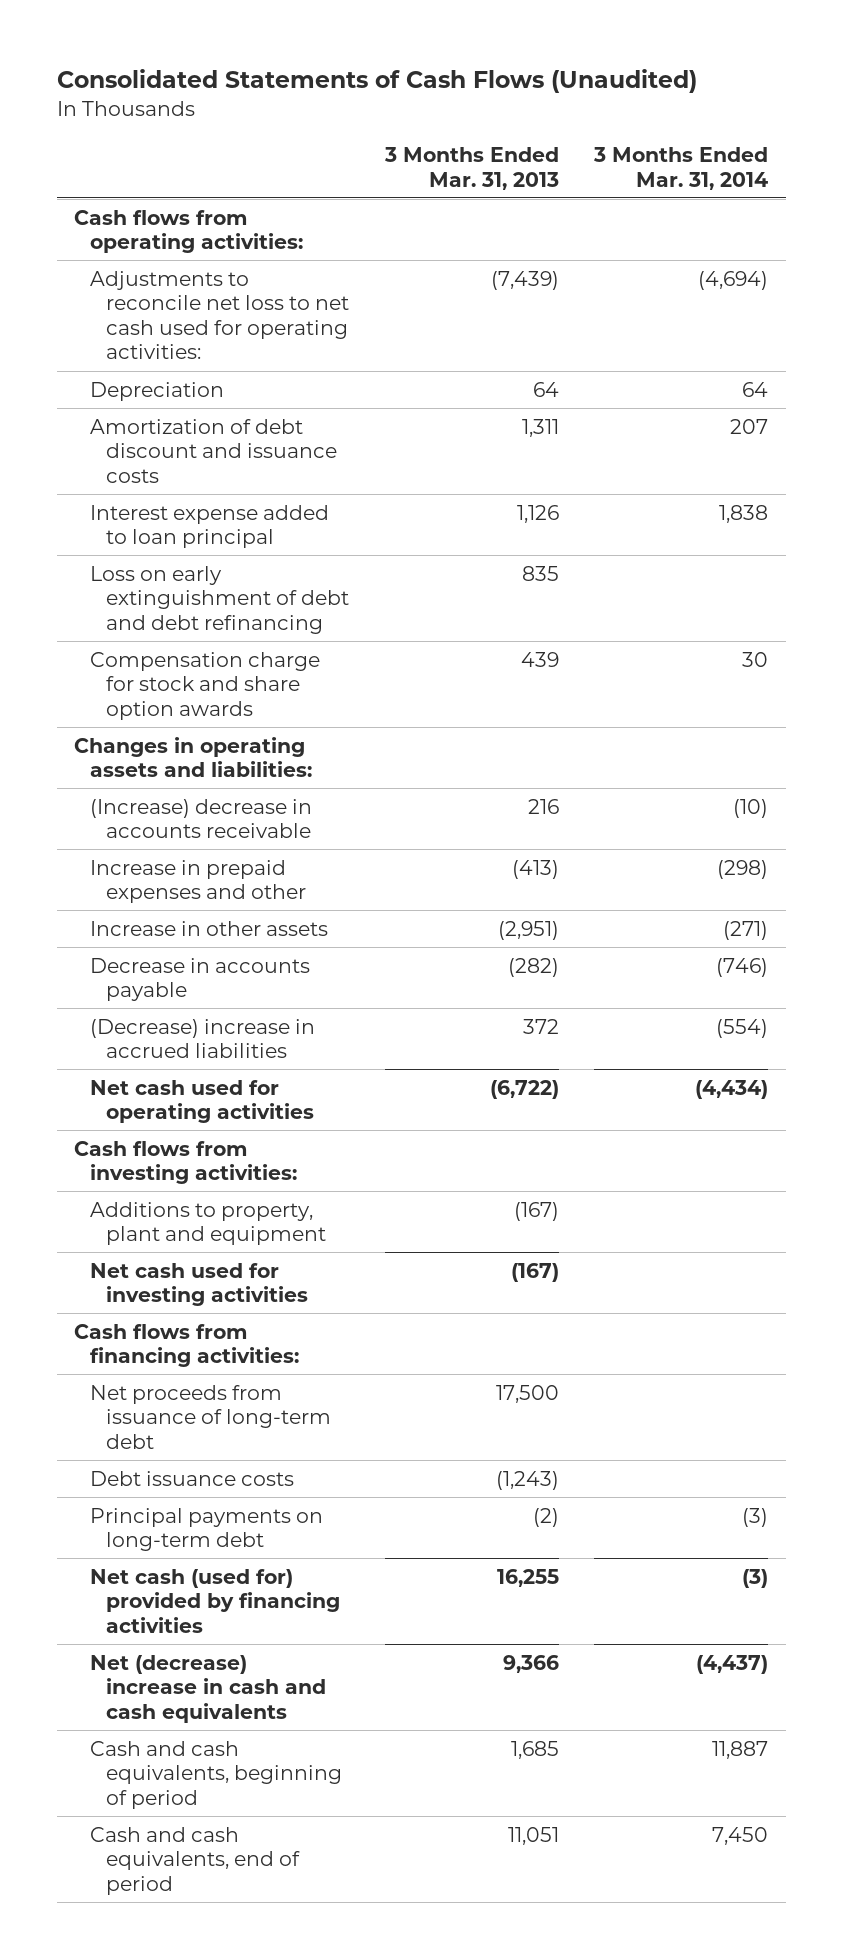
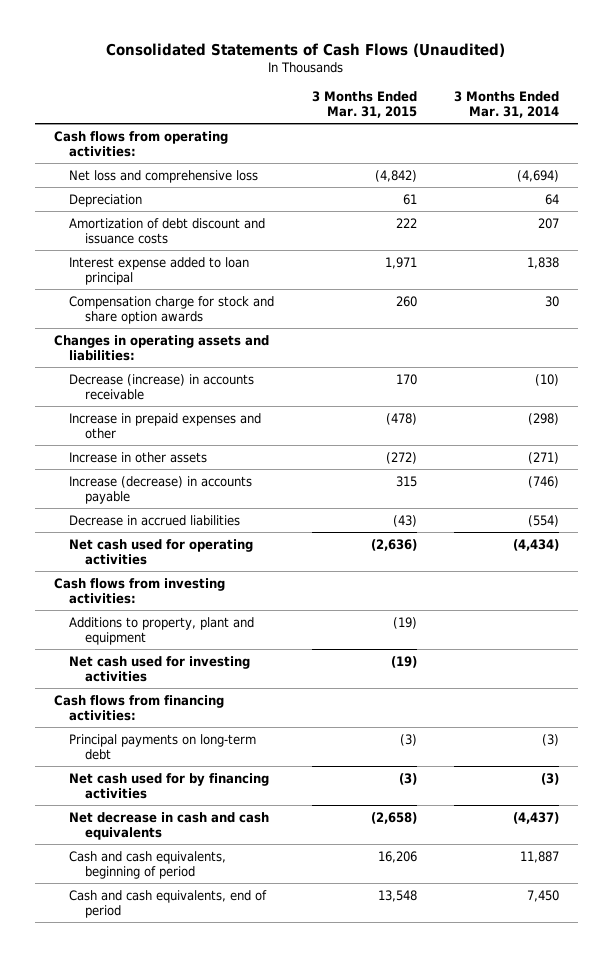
[383,147,559,190] 3 Months Ended Mar. 31, 2013 -> none
none -> [311,90,417,118] 3 Months Ended Mar. 31, 2015
[90,270,350,360] Adjustments to reconcile net loss to net cash used for operating activities: -> [69,169,259,183] Net loss and comprehensive loss
[90,565,350,634] Loss on early extinguishment of debt and debt refinancing -> none
[90,798,313,839] (Increase) decrease in accounts receivable -> [69,373,255,400] Decrease (increase) in accounts receivable
[90,957,311,1002] Decrease in accounts payable -> [69,475,253,504] Increase (decrease) in accounts payable
[90,1018,316,1059] (Decrease) increase in accrued liabilities -> [69,514,241,526] Decrease in accrued liabilities
[90,1384,332,1449] Net proceeds from issuance of long-term debt -> none
[90,1470,295,1486] Debt issuance costs -> none
[90,1568,341,1633] Net cash (used for) provided by financing activities -> [69,772,270,799] Net cash used for by financing activities
[90,1654,327,1723] Net (decrease) increase in cash and cash equivalents -> [69,811,270,840] Net decrease in cash and cash equivalents

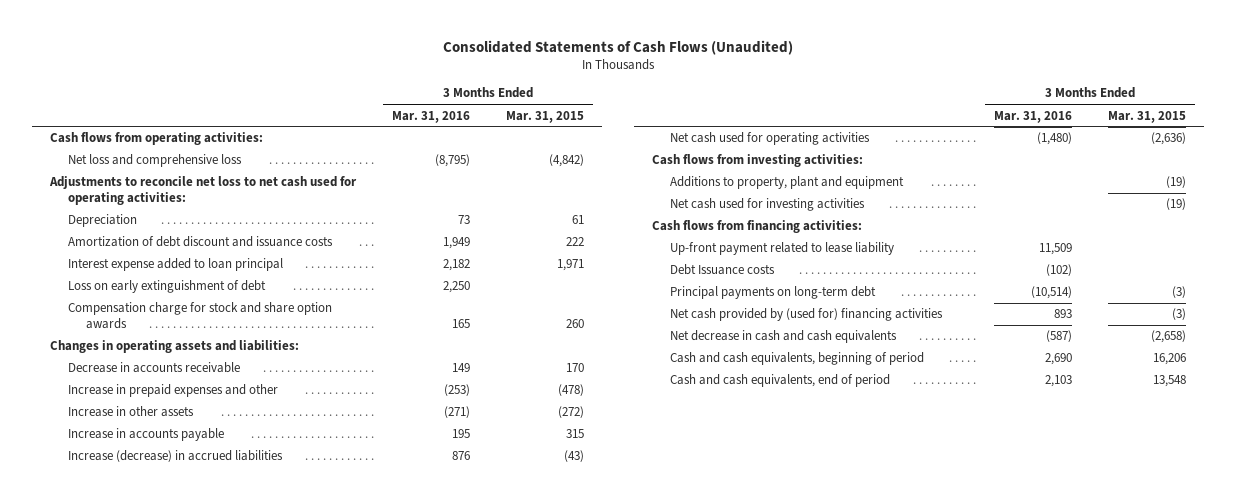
[453,90,559,118] 3 Months Ended Mar. 31, 2014 -> none
none -> [392,110,471,123] Mar. 31, 2016
none -> [49,176,358,205] Adjustments to reconcile net loss to net cash used for operating activities:
none -> [68,280,267,294] Loss on early extinguishment of debt
[69,373,255,400] Decrease (increase) in accounts receivable -> [68,362,241,374] Decrease in accounts receivable
[69,475,253,504] Increase (decrease) in accounts payable -> [68,428,225,442] Increase in accounts payable
[69,514,241,526] Decrease in accrued liabilities -> [68,450,284,463] Increase (decrease) in accrued liabilities
none -> [670,242,895,256] Up-front payment related to lease liability
none -> [670,264,776,276] Debt Issuance costs
[69,772,270,799] Net cash used for by financing activities -> [670,308,944,322] Net cash provided by (used for) financing activities

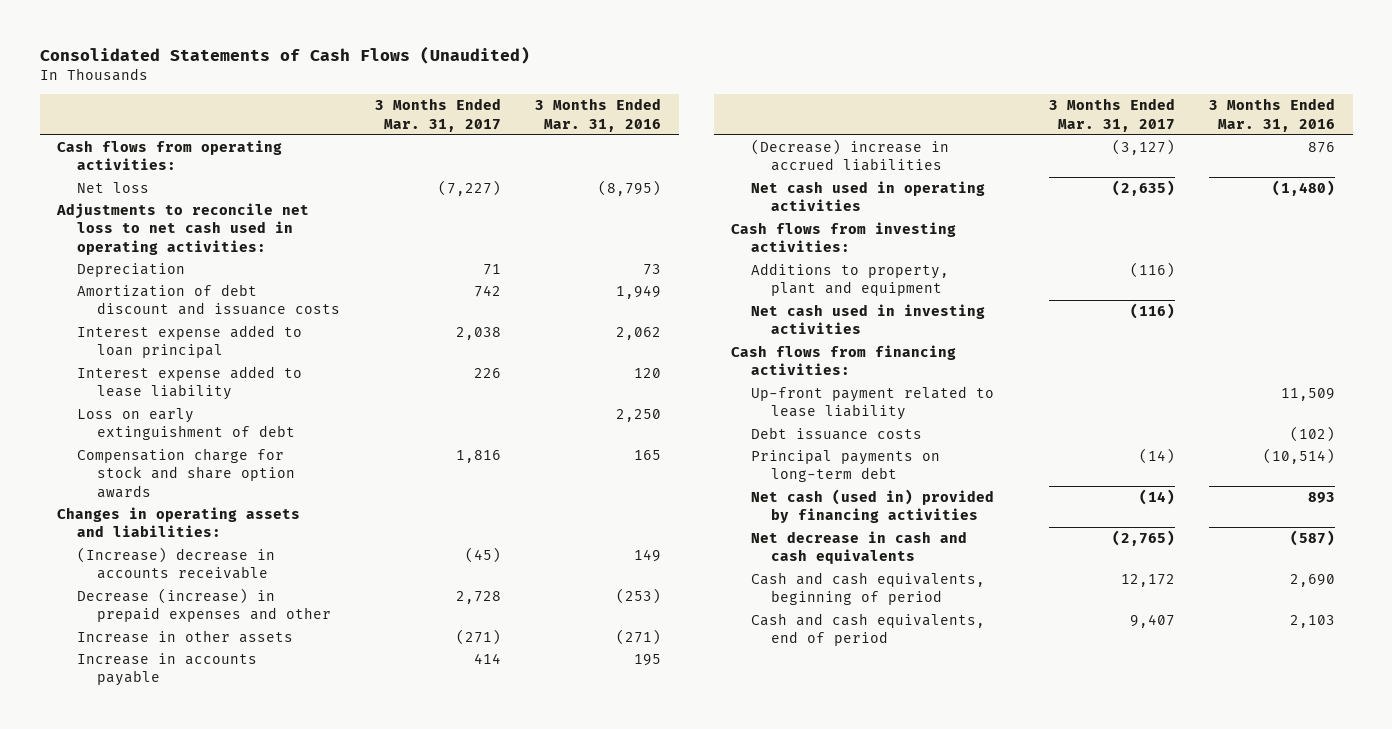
[506,110,585,123] Mar. 31, 2015 -> none
none -> [374,98,501,132] 3 Months Ended Mar. 31, 2017
[68,154,243,168] Net loss and comprehensive loss -> [77,182,150,194] Net loss
[49,176,358,205] Adjustments to reconcile net loss to net cash used for operating activities: -> [55,203,309,255] Adjustments to reconcile net loss to net cash used in operating activities:
[443,259,471,272] 2,182 -> [616,327,662,341] 2,062
none -> [77,366,303,401] Interest expense added to lease liability
[68,362,241,374] Decrease in accounts receivable -> [77,547,276,580] (Increase) decrease in accounts receivable
[68,384,279,398] Increase in prepaid expenses and other -> [77,588,332,623] Decrease (increase) in prepaid expenses and other
[68,450,284,463] Increase (decrease) in accrued liabilities -> [751,139,950,172] (Decrease) increase in accrued liabilities
[670,132,871,146] Net cash used for operating activities -> [751,181,986,212] Net cash used in operating activities
[670,198,866,212] Net cash used for investing activities -> [751,304,986,335] Net cash used in investing activities
[670,264,776,276] Debt Issuance costs -> [751,427,923,441] Debt issuance costs
[670,308,944,322] Net cash provided by (used for) financing activities -> [751,489,995,524] Net cash (used in) provided by financing activities

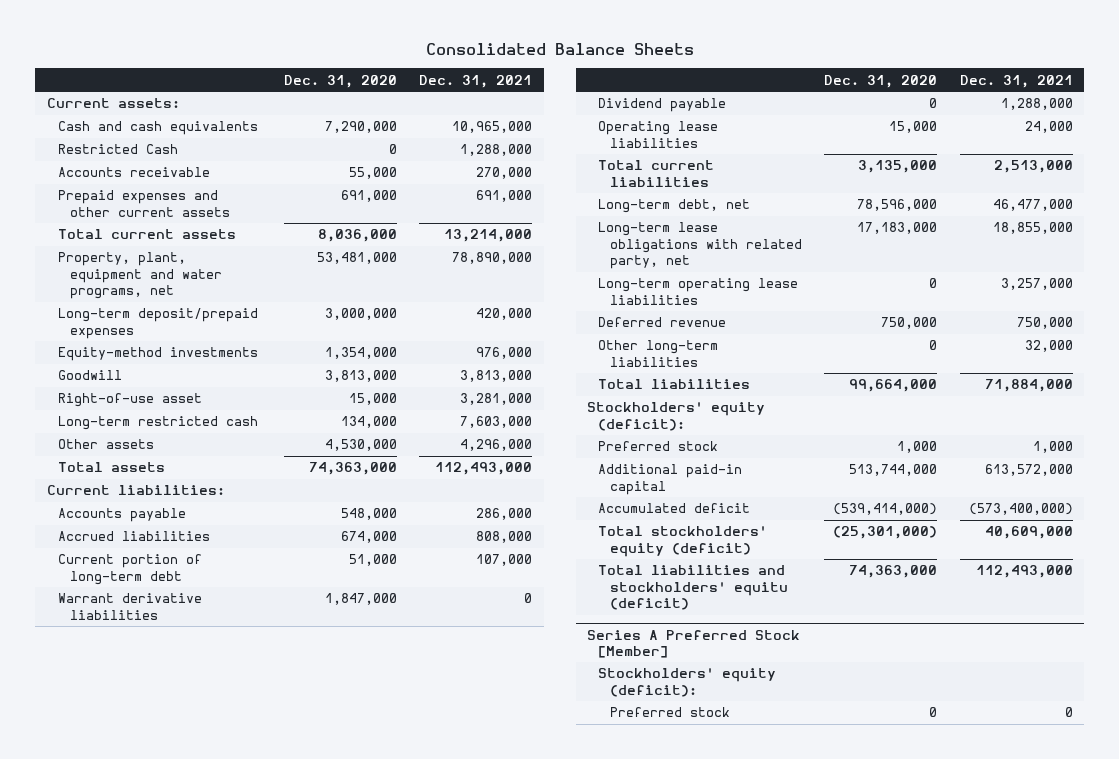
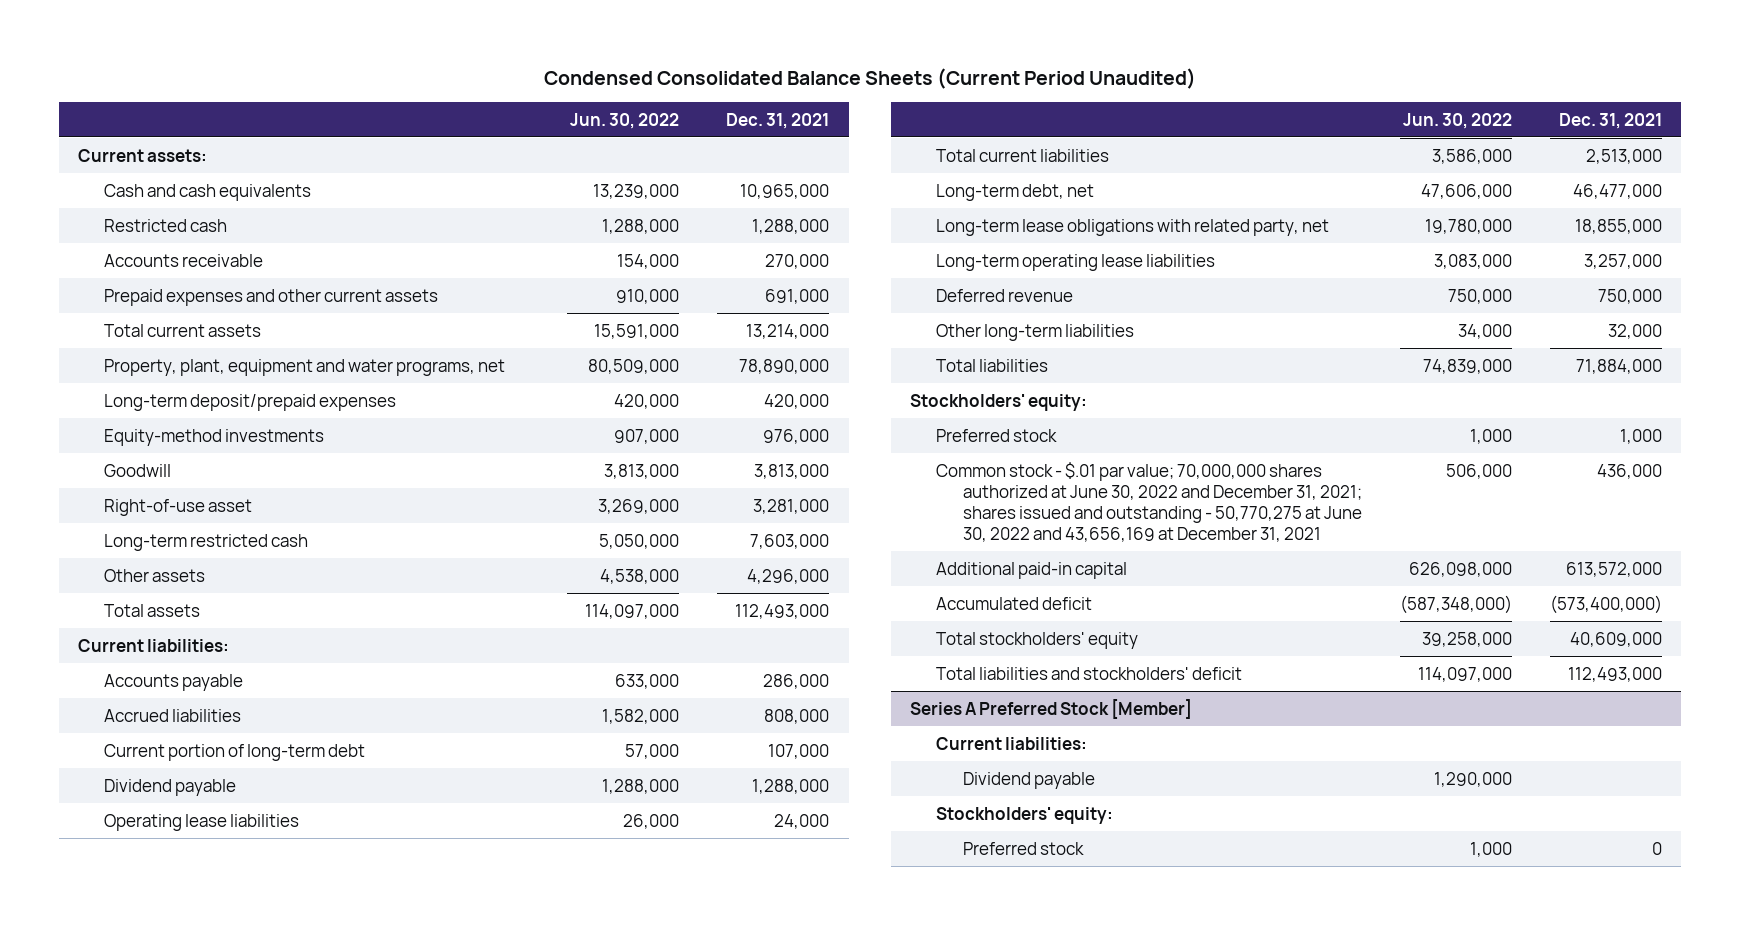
[425,43,694,56] Consolidated Balance Sheets -> [543,68,1196,90] Condensed Consolidated Balance Sheets (Current Period Unaudited)
[284,74,398,88] Dec. 31, 2020 -> none
none -> [570,112,680,129] Jun. 30, 2022
[58,144,179,155] Restricted Cash -> [103,218,227,232] Restricted cash
[58,593,203,620] Warrant derivative liabilities -> none
[586,402,765,431] Stockholders' equity (deficit): -> [910,393,1088,411] Stockholders' equity:
none -> [936,461,1362,542] Common stock - $.01 par value; 70,000,000 shares authorized at June 30, 2022 and December 31, 2021; shares issued and outstanding - 50,770,275 at June 30, 2022 and 43,656,169 at December 31, 2021
[598,526,768,557] Total stockholders' equity (deficit) -> [936,631,1139,649] Total stockholders' equity
[598,565,788,611] Total liabilities and stockholders' equitu (deficit) -> [936,666,1243,680] Total liabilities and stockholders' deficit
none -> [936,736,1088,750] Current liabilities:
none -> [962,771,1095,789] Dividend payable
[598,668,777,697] Stockholders' equity (deficit): -> [936,806,1114,824] Stockholders' equity:

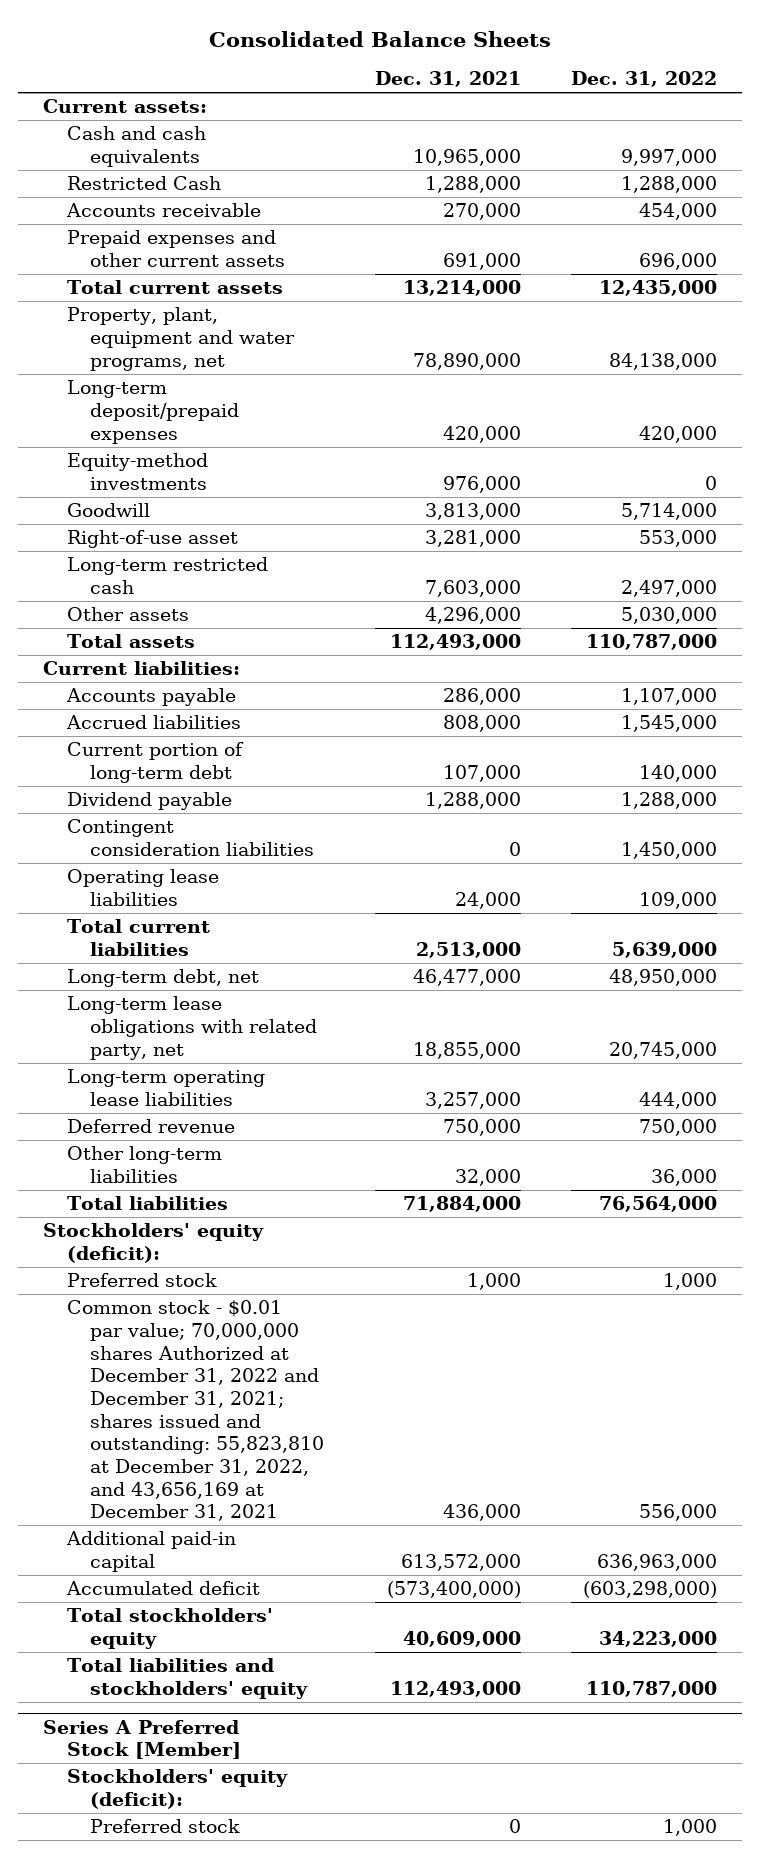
[543,68,1196,90] Condensed Consolidated Balance Sheets (Current Period Unaudited) -> [209,30,552,47] Consolidated Balance Sheets
[570,112,680,129] Jun. 30, 2022 -> none
none -> [570,71,717,88] Dec. 31, 2022
[103,218,227,232] Restricted cash -> [66,176,221,191] Restricted Cash
none -> [66,819,315,856] Contingent consideration liabilities
[910,393,1088,411] Stockholders' equity: -> [43,1223,265,1263] Stockholders' equity (deficit):
[936,461,1362,542] Common stock - $.01 par value; 70,000,000 shares authorized at June 30, 2022 and December 31, 2021; shares issued and outstanding - 50,770,275 at June 30, 2022 and 43,656,169 at December 31, 2021 -> [66,1300,325,1522] Common stock - $0.01 par value; 70,000,000 shares Authorized at December 31, 2022 and December 31, 2021; shares issued and outstanding: 55,823,810 at December 31, 2022, and 43,656,169 at December 31, 2021
[936,666,1243,680] Total liabilities and stockholders' deficit -> [66,1658,309,1699] Total liabilities and stockholders' equity
[936,736,1088,750] Current liabilities: -> none
[962,771,1095,789] Dividend payable -> none
[936,806,1114,824] Stockholders' equity: -> [66,1769,288,1809] Stockholders' equity (deficit):

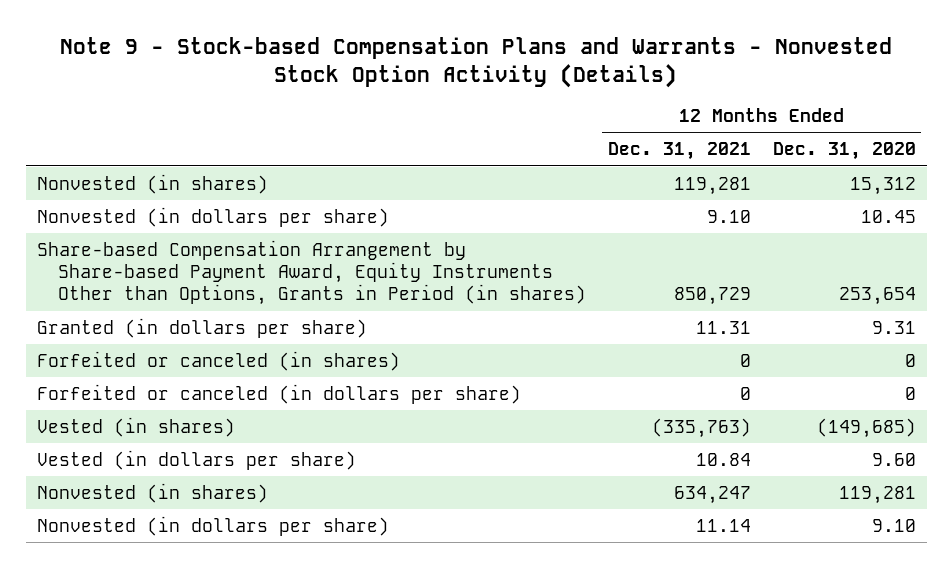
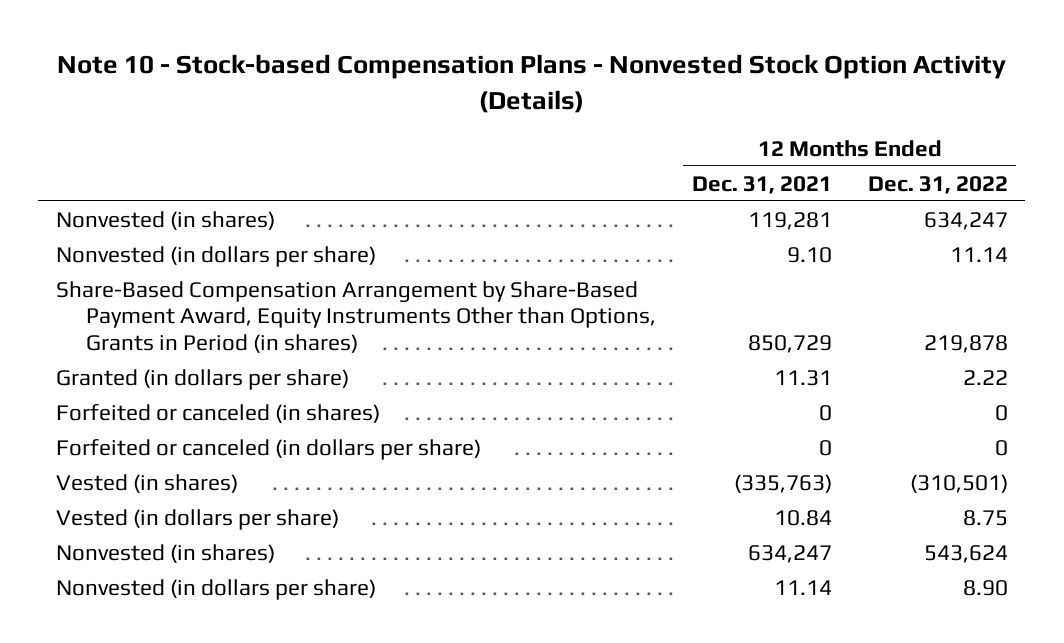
[60,36,893,88] Note 9 - Stock-based Compensation Plans and Warrants - Nonvested Stock Option Activity (Details) -> [56,54,1006,113] Note 10 - Stock-based Compensation Plans - Nonvested Stock Option Activity (Details)
[772,142,916,161] Dec. 31, 2020 -> none
none -> [867,175,1008,194] Dec. 31, 2022
[36,239,587,306] Share-based Compensation Arrangement by Share-based Payment Award, Equity Instruments Other than Options, Grants in Period (in shares) -> [56,280,656,353] Share-Based Compensation Arrangement by Share-Based Payment Award, Equity Instruments Other than Options, Grants in Period (in shares)

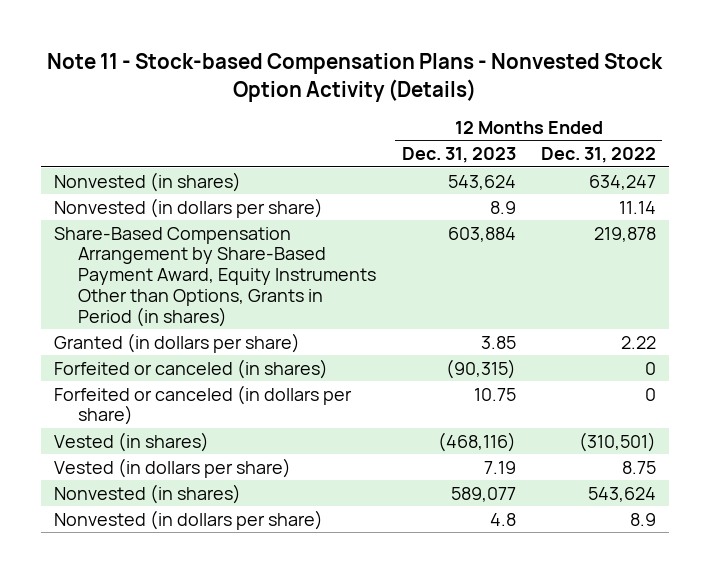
[56,54,1006,113] Note 10 - Stock-based Compensation Plans - Nonvested Stock Option Activity (Details) -> [46,52,663,102] Note 11 - Stock-based Compensation Plans - Nonvested Stock Option Activity (Details)
[691,175,832,194] Dec. 31, 2021 -> none
none -> [401,147,516,164] Dec. 31, 2023
[962,579,1008,596] 8.90 -> [629,512,656,526] 8.9

